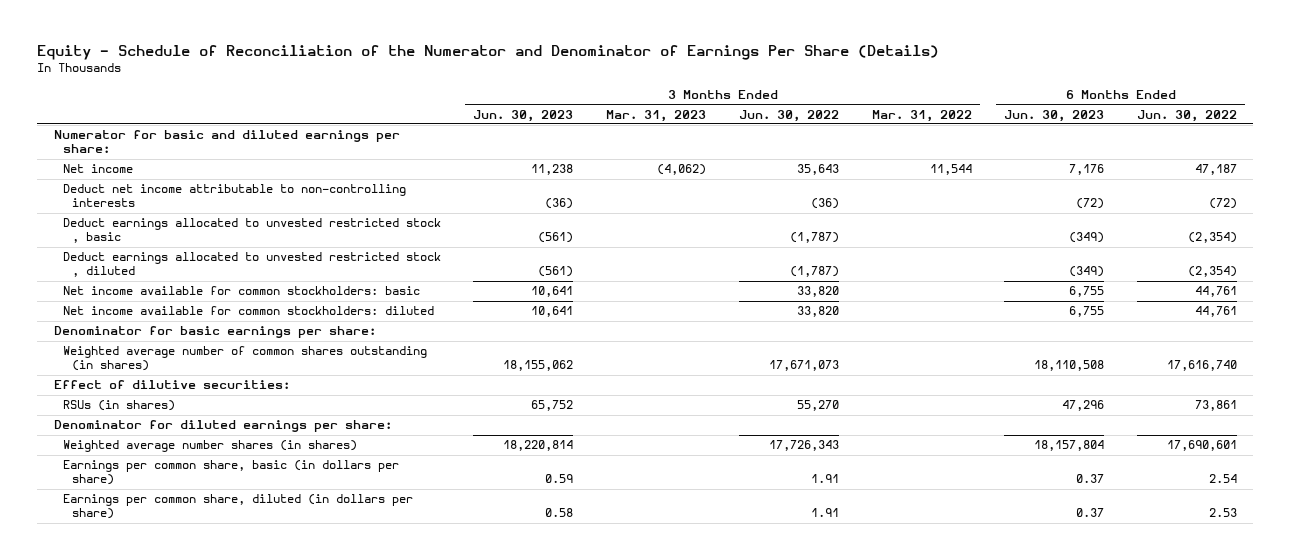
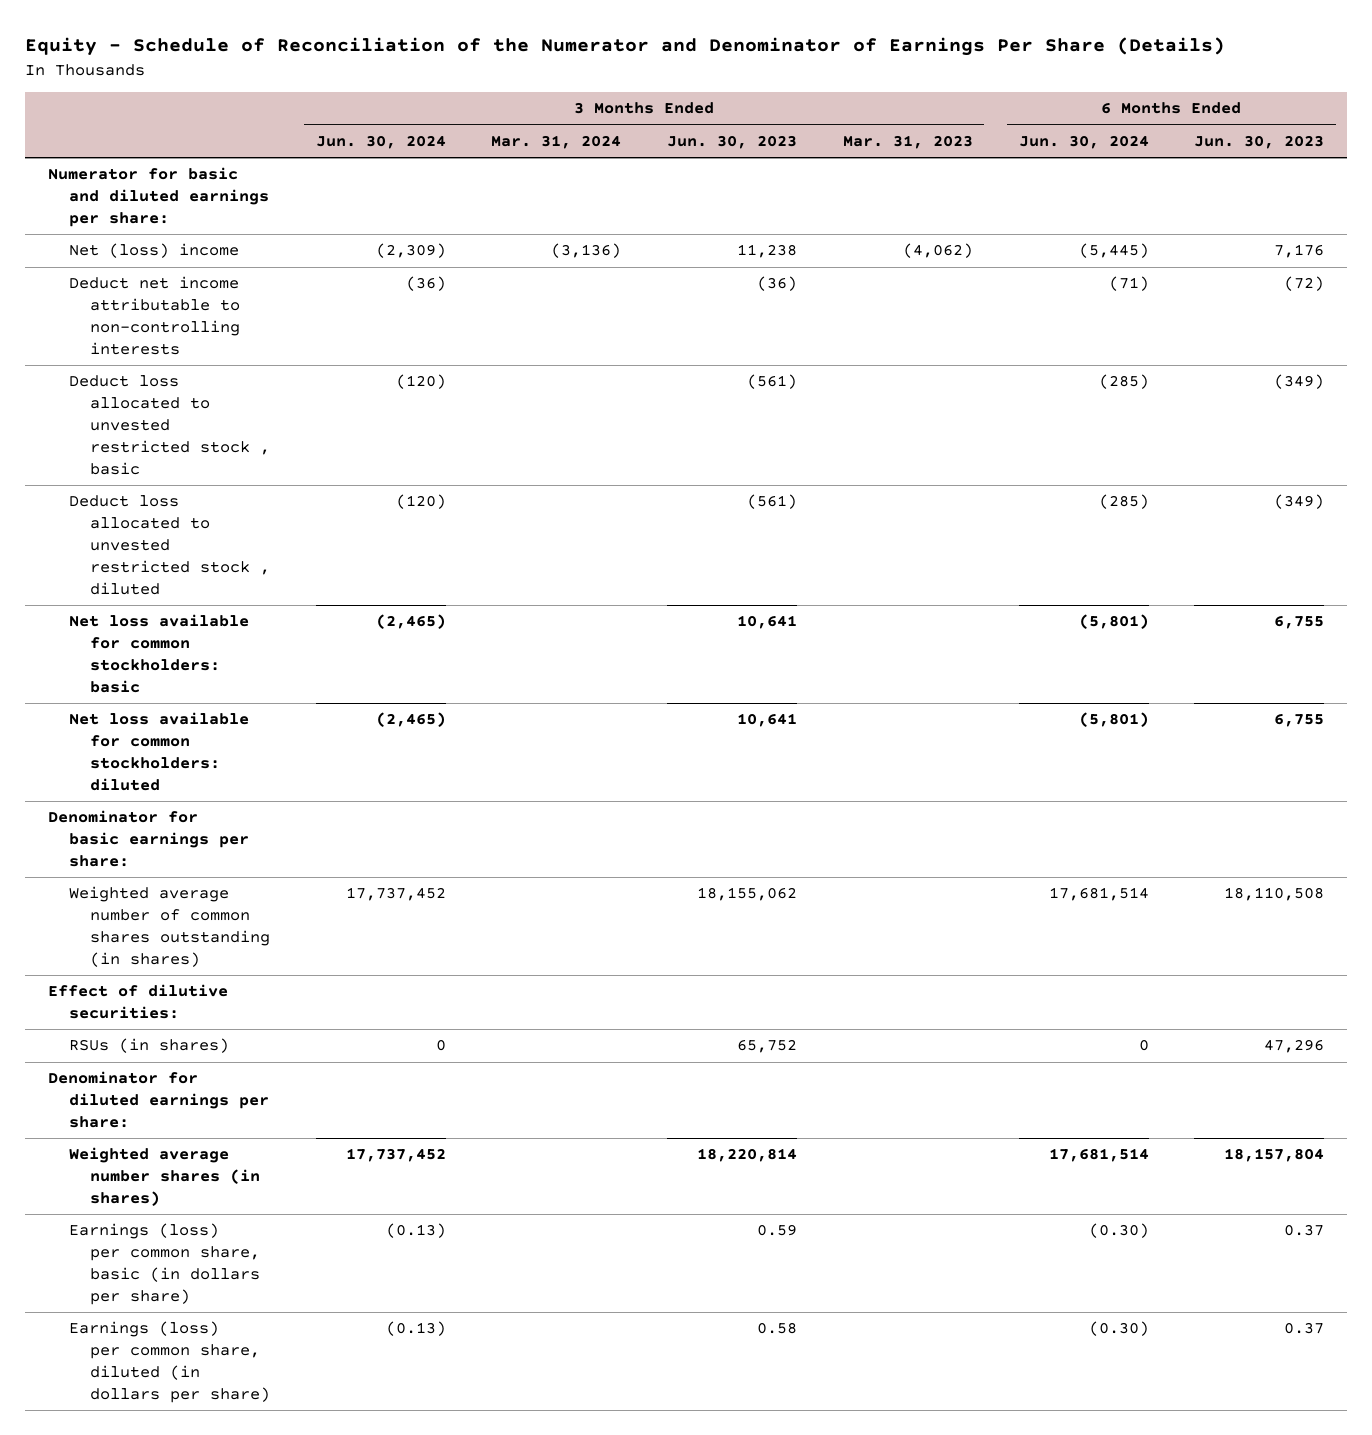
[738,109,839,122] Jun. 30, 2022 -> none
[871,109,972,122] Mar. 31, 2022 -> none
[1136,109,1237,122] Jun. 30, 2022 -> none
none -> [315,134,446,149] Jun. 30, 2024
none -> [491,134,622,149] Mar. 31, 2024
none -> [1018,134,1149,149] Jun. 30, 2024
[62,164,133,174] Net income -> [68,243,239,259] Net (loss) income
[62,218,441,244] Deduct earnings allocated to unvested restricted stock , basic -> [68,375,271,475] Deduct loss allocated to unvested restricted stock , basic
[62,252,441,278] Deduct earnings allocated to unvested restricted stock , diluted -> [68,495,271,595] Deduct loss allocated to unvested restricted stock , diluted
[62,286,420,296] Net income available for common stockholders: basic -> [68,614,249,693] Net loss available for common stockholders: basic
[62,306,434,316] Net income available for common stockholders: diluted -> [68,712,249,791] Net loss available for common stockholders: diluted
[62,460,399,486] Earnings per common share, basic (in dollars per share) -> [68,1223,261,1305] Earnings (loss) per common share, basic (in dollars per share)
[62,494,413,520] Earnings per common share, diluted (in dollars per share) -> [68,1321,271,1403] Earnings (loss) per common share, diluted (in dollars per share)

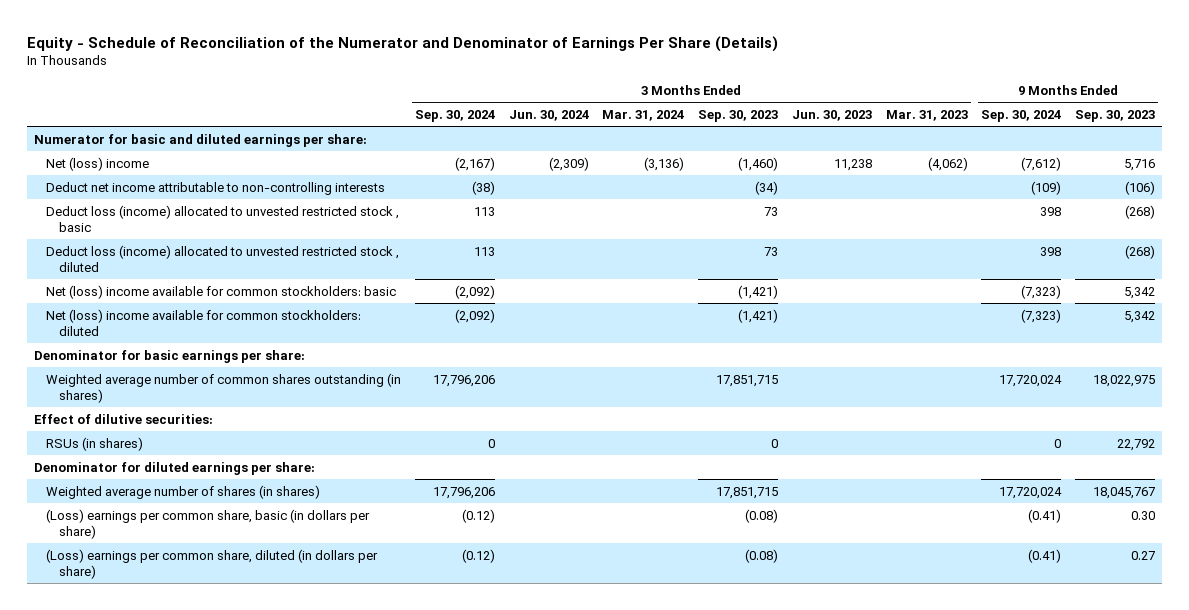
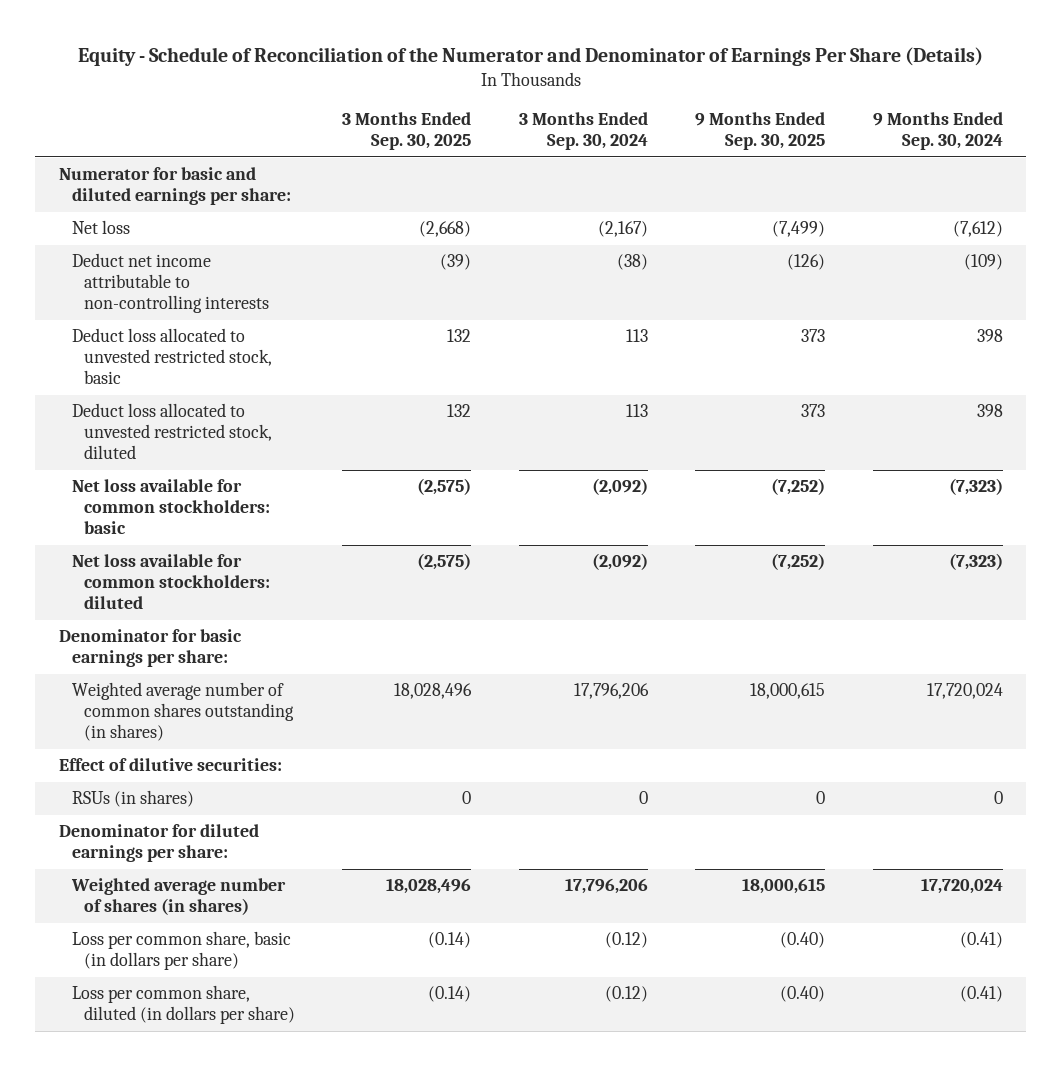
[508,109,589,121] Jun. 30, 2024 -> none
[602,109,685,121] Mar. 31, 2024 -> none
[698,109,779,122] Sep. 30, 2023 -> none
[791,109,872,121] Jun. 30, 2023 -> none
[885,109,968,121] Mar. 31, 2023 -> none
[1074,109,1155,122] Sep. 30, 2023 -> none
none -> [342,112,472,151] 3 Months Ended Sep. 30, 2025
none -> [695,112,826,151] 9 Months Ended Sep. 30, 2025
[46,156,150,171] Net (loss) income -> [71,220,130,235] Net loss
[46,204,400,232] Deduct loss (income) allocated to unvested restricted stock , basic -> [71,328,273,385] Deduct loss allocated to unvested restricted stock, basic
[46,244,400,272] Deduct loss (income) allocated to unvested restricted stock , diluted -> [71,403,273,460] Deduct loss allocated to unvested restricted stock, diluted
[46,284,397,299] Net (loss) income available for common stockholders: basic -> [71,479,271,535] Net loss available for common stockholders: basic
[46,308,362,336] Net (loss) income available for common stockholders: diluted -> [71,554,271,610] Net loss available for common stockholders: diluted
[46,508,371,539] (Loss) earnings per common share, basic (in dollars per share) -> [71,931,291,971] Loss per common share, basic (in dollars per share)
[46,548,379,579] (Loss) earnings per common share, diluted (in dollars per share) -> [71,985,296,1025] Loss per common share, diluted (in dollars per share)

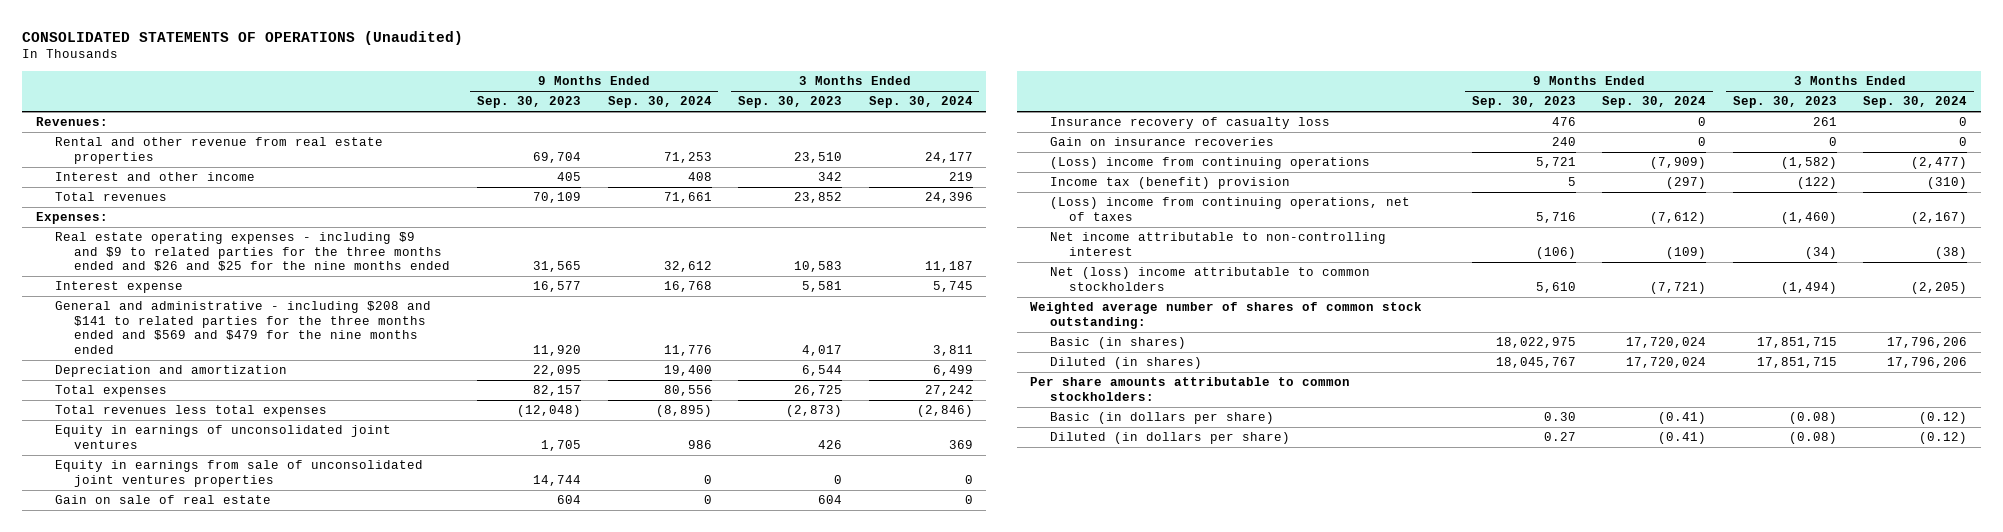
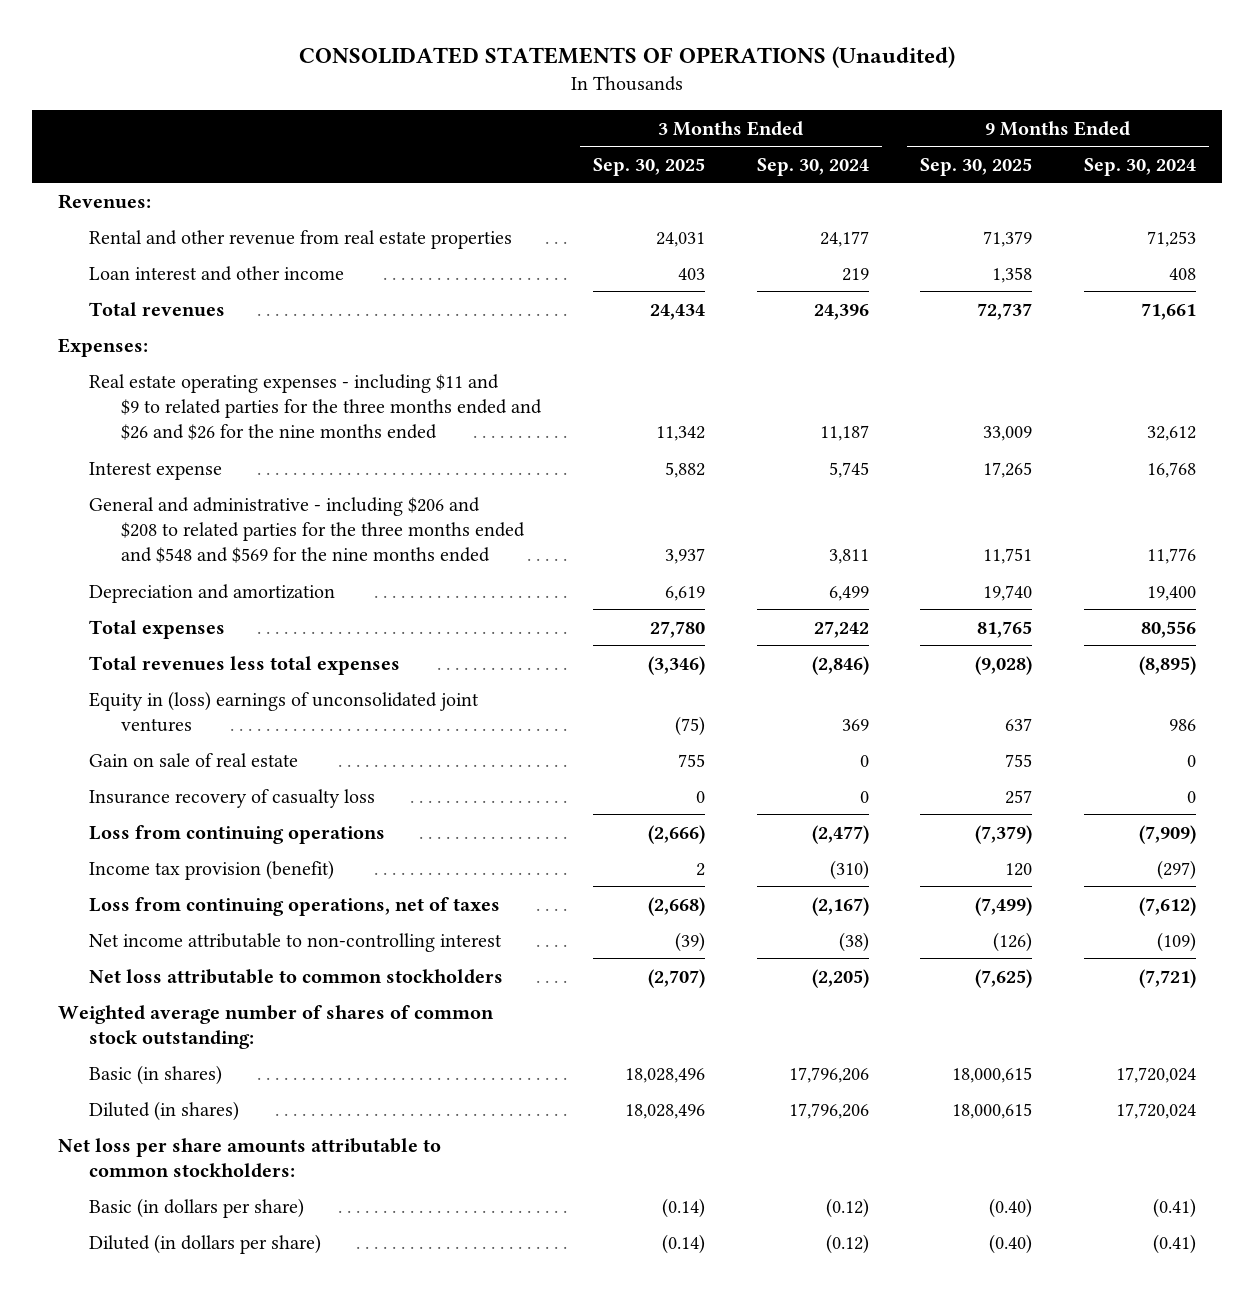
[476,96,581,109] Sep. 30, 2023 -> none
[738,96,843,109] Sep. 30, 2023 -> none
none -> [593,157,706,176] Sep. 30, 2025
none -> [920,157,1033,176] Sep. 30, 2025
[55,172,256,182] Interest and other income -> [89,265,345,281] Loan interest and other income
[55,232,451,272] Real estate operating expenses - including $9 and $9 to related parties for the three months ended and $26 and $25 for the nine months ended -> [89,373,543,440] Real estate operating expenses - including $11 and $9 to related parties for the three months ended and $26 and $26 for the nine months ended
[55,301,432,354] General and administrative - including $208 and $141 to related parties for the three months ended and $569 and $479 for the nine months ended -> [89,496,526,563] General and administrative - including $206 and $208 to related parties for the three months ended and $548 and $569 for the nine months ended
[55,460,424,487] Equity in earnings from sale of unconsolidated joint ventures properties -> none
[55,425,392,449] Equity in earnings of unconsolidated joint ventures -> [89,690,480,732] Equity in (loss) earnings of unconsolidated joint ventures
[1049,137,1274,147] Gain on insurance recoveries -> none
[1049,157,1370,170] (Loss) income from continuing operations -> [89,824,386,844] Loss from continuing operations
[1049,177,1290,190] Income tax (benefit) provision -> [89,859,335,880] Income tax provision (benefit)
[1049,197,1410,221] (Loss) income from continuing operations, net of taxes -> [89,896,501,916] Loss from continuing operations, net of taxes
[1049,267,1370,291] Net (loss) income attributable to common stockholders -> [89,968,504,984] Net loss attributable to common stockholders
[1030,377,1351,401] Per share amounts attributable to common stockholders: -> [57,1137,441,1178] Net loss per share amounts attributable to common stockholders:

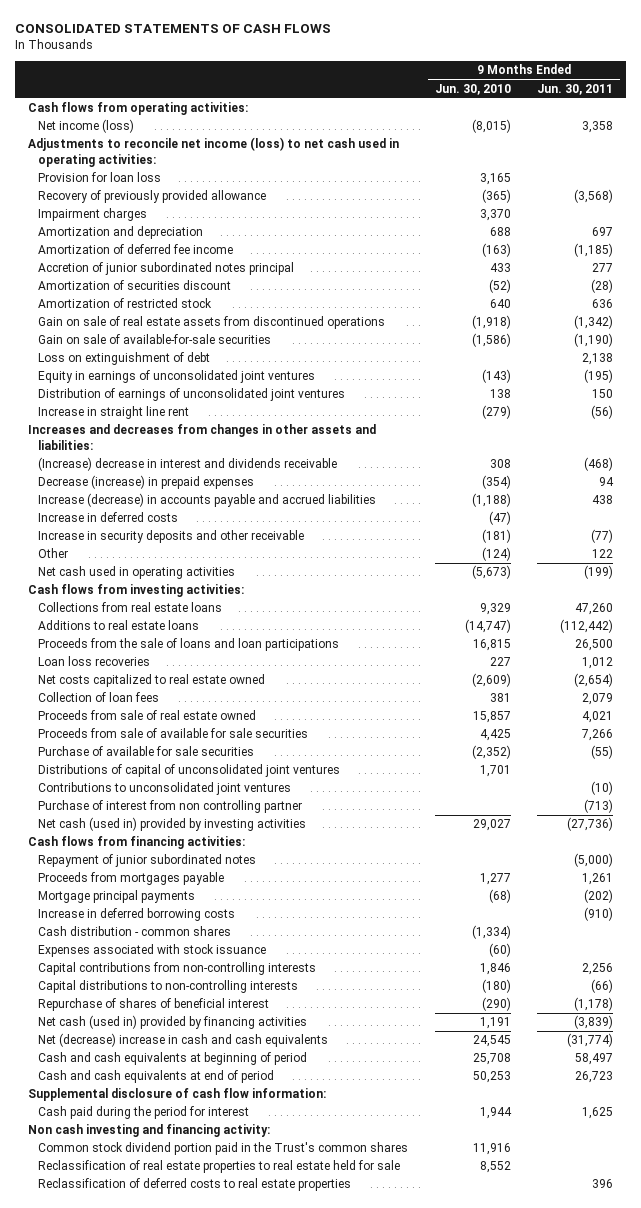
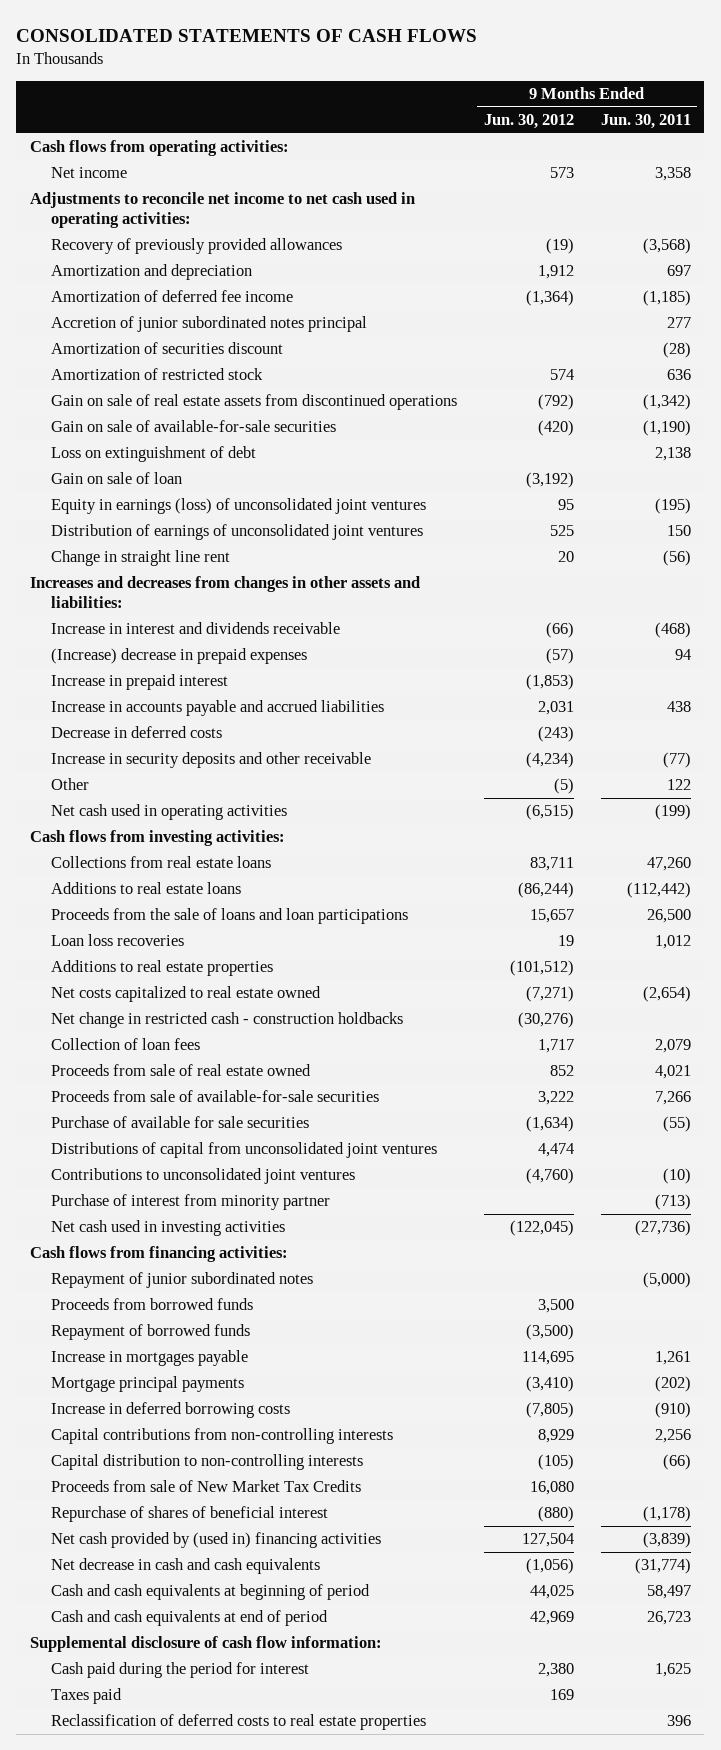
[434,83,511,95] Jun. 30, 2010 -> none
none -> [483,114,574,130] Jun. 30, 2012
[38,172,162,183] Provision for loan loss -> none
[38,208,148,222] Impairment charges -> none
[38,119,135,134] Net income (loss) -> [50,167,127,179] Net income
[27,137,399,167] Adjustments to reconcile net income (loss) to net cash used in operating activities: -> [29,192,415,229] Adjustments to reconcile net income to net cash used in operating activities:
[38,190,267,204] Recovery of previously provided allowance -> [50,238,342,255] Recovery of previously provided allowances
none -> [50,472,182,485] Gain on sale of loan
[38,370,316,384] Equity in earnings of unconsolidated joint ventures -> [50,498,426,515] Equity in earnings (loss) of unconsolidated joint ventures
[38,406,190,420] Increase in straight line rent -> [50,550,230,567] Change in straight line rent
[38,457,338,472] (Increase) decrease in interest and dividends receivable -> [50,622,340,635] Increase in interest and dividends receivable
[38,475,255,490] Decrease (increase) in prepaid expenses -> [50,648,307,665] (Increase) decrease in prepaid expenses
none -> [50,674,228,691] Increase in prepaid interest
[38,493,377,508] Increase (decrease) in accounts payable and accrued liabilities -> [50,700,384,717] Increase in accounts payable and accrued liabilities
[38,512,179,523] Increase in deferred costs -> [50,726,222,739] Decrease in deferred costs
none -> [50,960,273,977] Additions to real estate properties
none -> [50,1012,403,1029] Net change in restricted cash - construction holdbacks
[38,728,309,739] Proceeds from sale of available for sale securities -> [50,1090,379,1103] Proceeds from sale of available-for-sale securities
[38,764,341,778] Distributions of capital of unconsolidated joint ventures -> [50,1142,437,1159] Distributions of capital from unconsolidated joint ventures
[38,800,303,814] Purchase of interest from non controlling partner -> [50,1194,330,1211] Purchase of interest from minority partner
[38,817,307,832] Net cash (used in) provided by investing activities -> [50,1220,285,1237] Net cash used in investing activities
none -> [50,1298,253,1311] Proceeds from borrowed funds
none -> [50,1324,250,1341] Repayment of borrowed funds
[38,872,225,886] Proceeds from mortgages payable -> [50,1350,248,1367] Increase in mortgages payable
[38,926,232,937] Cash distribution - common shares -> none
[38,944,267,958] Expenses associated with stock issuance -> none
[38,980,299,994] Capital distributions to non-controlling interests -> [50,1454,363,1471] Capital distribution to non-controlling interests
none -> [50,1480,361,1493] Proceeds from sale of New Market Tax Credits
[38,1015,308,1030] Net cash (used in) provided by financing activities -> [50,1532,381,1549] Net cash provided by (used in) financing activities
[38,1033,329,1048] Net (decrease) increase in cash and cash equivalents -> [50,1558,320,1575] Net decrease in cash and cash equivalents
[27,1124,270,1138] Non cash investing and financing activity: -> none
[38,1142,409,1156] Common stock dividend portion paid in the Trust's common shares -> none
[38,1160,401,1174] Reclassification of real estate properties to real estate held for sale -> none
none -> [50,1688,122,1705] Taxes paid

